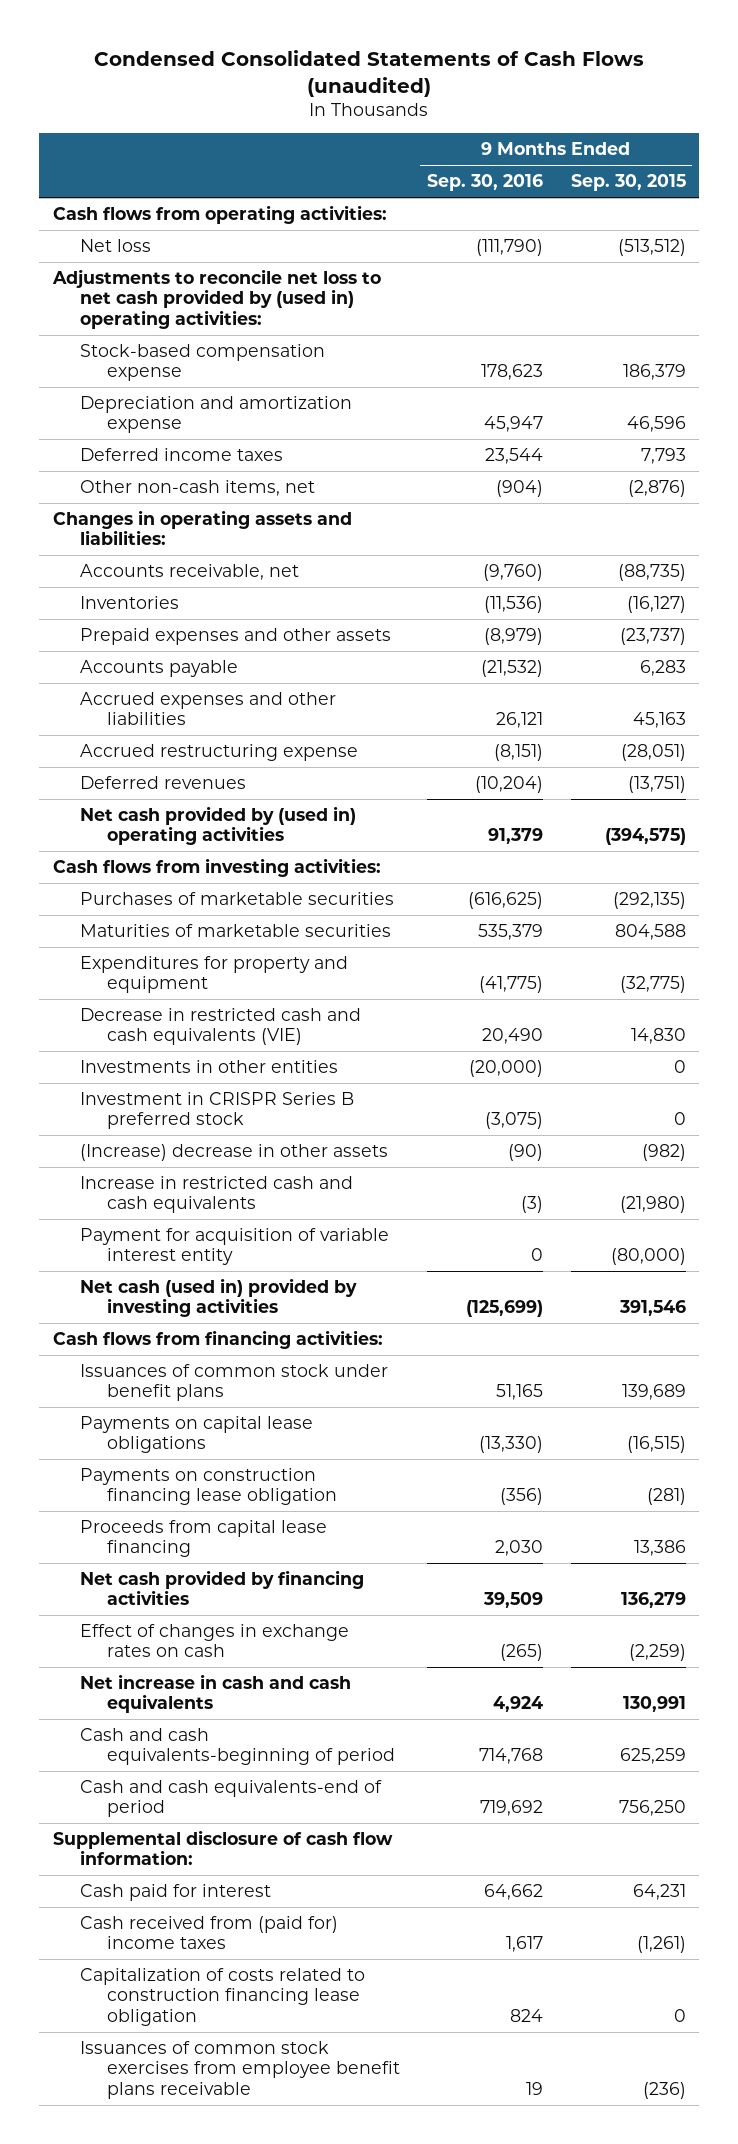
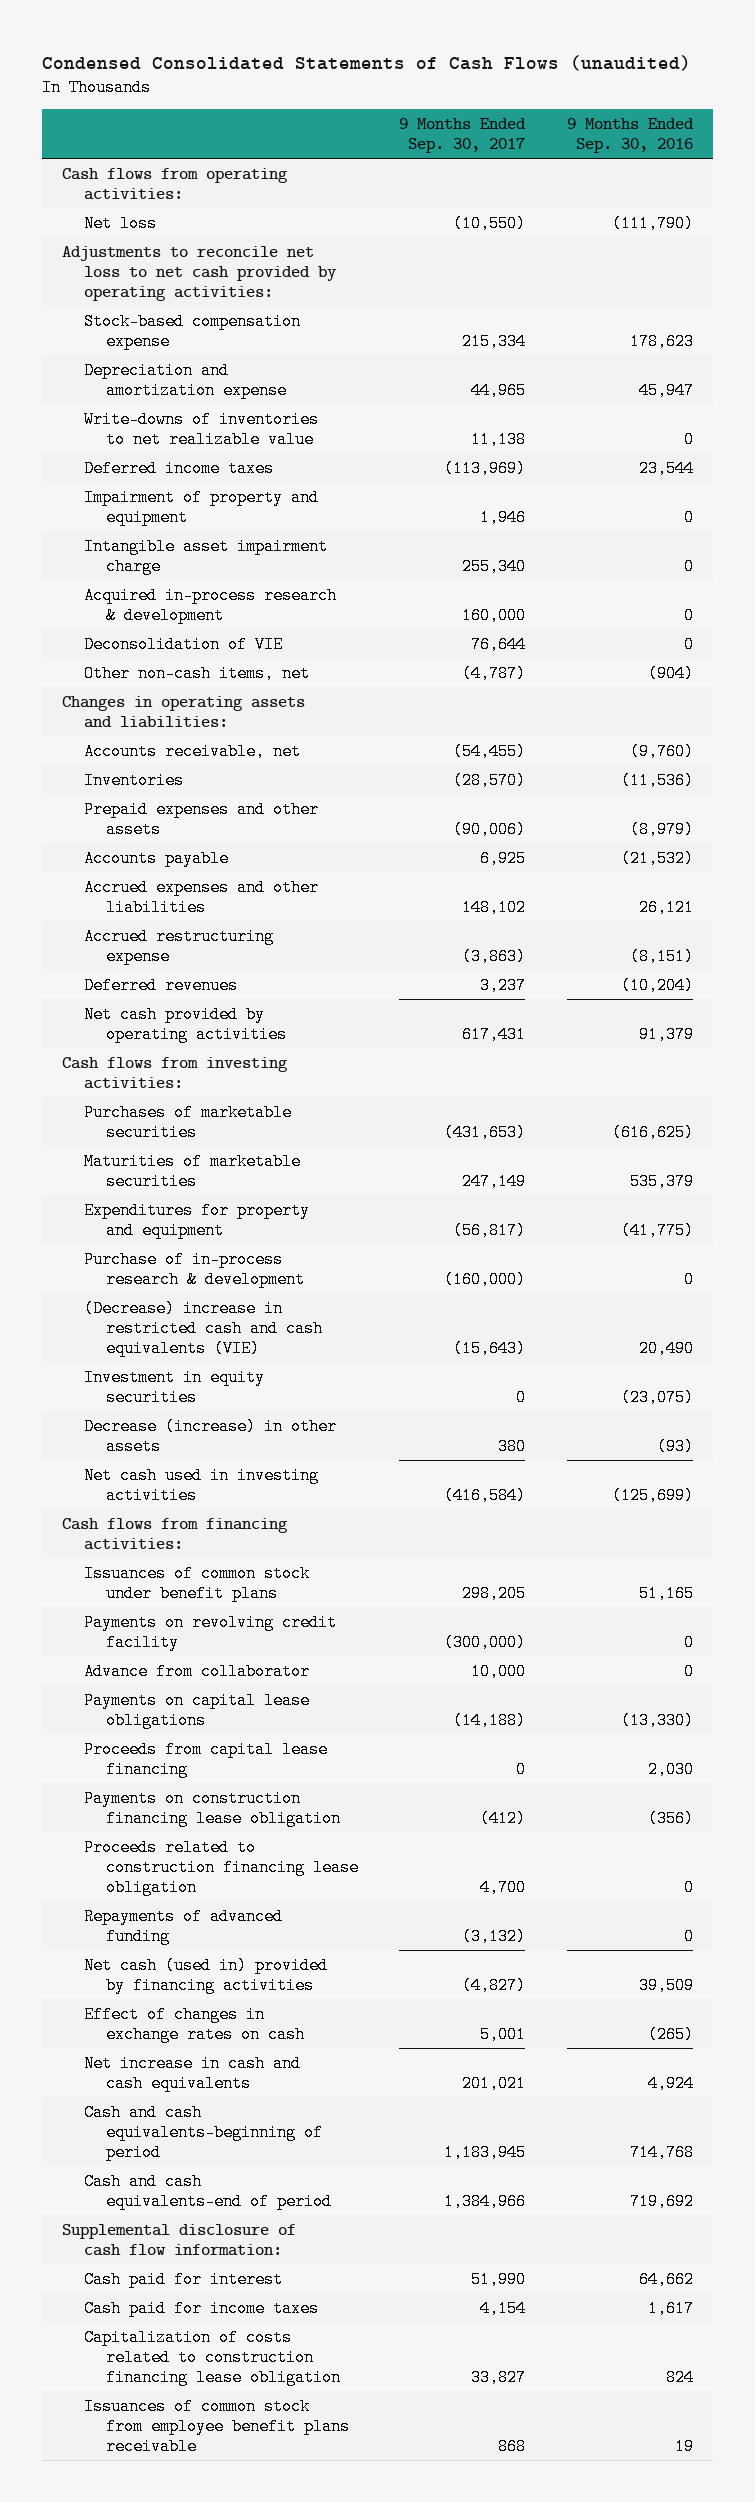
[570,174,686,192] Sep. 30, 2015 -> none
none -> [399,118,527,154] 9 Months Ended Sep. 30, 2017
[51,268,381,329] Adjustments to reconcile net loss to net cash provided by (used in) operating activities: -> [62,245,338,301] Adjustments to reconcile net loss to net cash provided by operating activities:
none -> [84,410,320,448] Write-downs of inventories to net realizable value
none -> [84,488,320,526] Impairment of property and equipment
none -> [84,537,329,575] Intangible asset impairment charge
none -> [84,586,338,624] Acquired in-process research & development
none -> [84,635,284,653] Deconsolidation of VIE
[79,805,356,846] Net cash provided by (used in) operating activities -> [84,1005,288,1043] Net cash provided by operating activities
[79,1059,338,1073] Investments in other entities -> none
[79,1091,354,1130] Investment in CRISPR Series B preferred stock -> none
[79,1175,353,1214] Increase in restricted cash and cash equivalents -> none
[79,1227,389,1266] Payment for acquisition of variable interest entity -> none
none -> [84,1250,306,1288] Purchase of in-process research & development
[79,1007,361,1046] Decrease in restricted cash and cash equivalents (VIE) -> [84,1299,324,1357] (Decrease) increase in restricted cash and cash equivalents (VIE)
none -> [84,1368,266,1406] Investment in equity securities
[79,1143,388,1161] (Increase) decrease in other assets -> [84,1417,338,1455] Decrease (increase) in other assets
[508,1143,544,1161] (90) -> [656,1437,694,1455] (93)
[79,1277,357,1318] Net cash (used in) provided by investing activities -> [84,1466,320,1504] Net cash used in investing activities
none -> [84,1613,338,1651] Payments on revolving credit facility
none -> [84,1662,311,1680] Advance from collaborator
[79,1467,337,1506] Payments on construction financing lease obligation -> [84,1789,342,1827] Payments on construction financing lease obligation
none -> [84,1838,360,1896] Proceeds related to construction financing lease obligation
none -> [84,1907,284,1945] Repayments of advanced funding
[79,1569,364,1606] Net cash provided by financing activities -> [84,1956,329,1994] Net cash (used in) provided by financing activities
[79,1915,338,1950] Cash received from (paid for) income taxes -> [84,2299,320,2317] Cash paid for income taxes
[79,2040,400,2099] Issuances of common stock exercises from employee benefit plans receivable -> [84,2397,351,2455] Issuances of common stock from employee benefit plans receivable

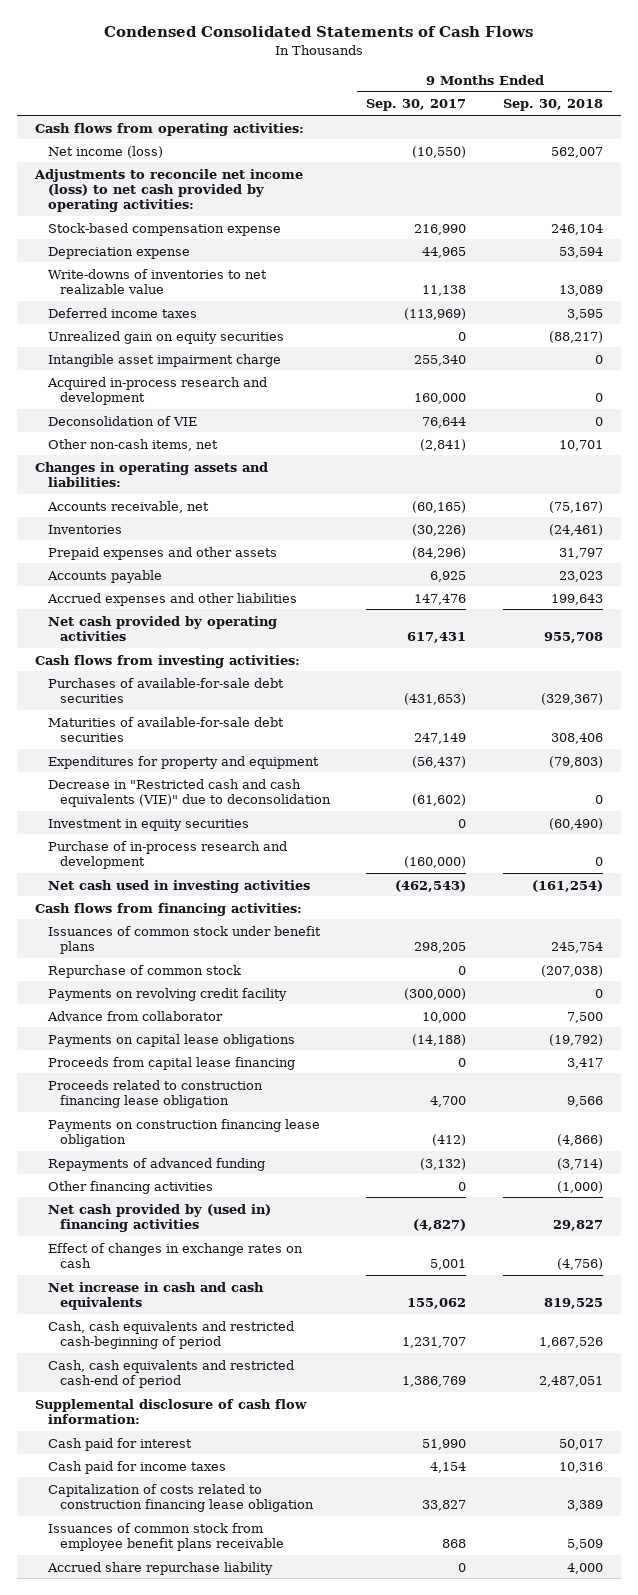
[41,54,691,71] Condensed Consolidated Statements of Cash Flows (unaudited) -> [104,26,534,38] Condensed Consolidated Statements of Cash Flows
[566,118,694,154] 9 Months Ended Sep. 30, 2016 -> none
none -> [502,99,603,112] Sep. 30, 2018
[84,214,158,232] Net loss -> [47,145,163,158] Net income (loss)
[62,245,338,301] Adjustments to reconcile net loss to net cash provided by operating activities: -> [34,168,304,212] Adjustments to reconcile net income (loss) to net cash provided by operating activities:
[462,332,527,350] 215,334 -> [414,223,467,235] 216,990
[84,361,288,399] Depreciation and amortization expense -> [47,246,190,259] Depreciation expense
[84,488,320,526] Impairment of property and equipment -> none
none -> [47,330,284,344] Unrealized gain on equity securities
[84,586,338,624] Acquired in-process research & development -> [46,376,267,405] Acquired in-process research and development
[462,664,527,682] (4,787) -> [420,438,467,451] (2,841)
[453,742,527,760] (54,455) -> [412,500,467,513] (60,165)
[453,771,527,789] (28,570) -> [412,523,467,536] (30,226)
[453,820,527,838] (90,006) -> [412,546,467,559] (84,296)
[84,927,275,965] Accrued restructuring expense -> none
[84,976,239,994] Deferred revenues -> none
[462,898,527,916] 148,102 -> [414,593,467,605] 147,476
[84,1250,306,1288] Purchase of in-process research & development -> none
[84,1103,293,1141] Purchases of marketable securities -> [47,677,284,703] Purchases of available-for-sale debt securities
[84,1152,302,1190] Maturities of marketable securities -> [47,716,284,742] Maturities of available-for-sale debt securities
[453,1221,527,1239] (56,817) -> [412,755,467,768] (56,437)
[84,1299,324,1357] (Decrease) increase in restricted cash and cash equivalents (VIE) -> [47,778,331,807] Decrease in "Restricted cash and cash equivalents (VIE)" due to deconsolidation
[453,1339,527,1357] (15,643) -> [412,793,467,806] (61,602)
[84,1417,338,1455] Decrease (increase) in other assets -> none
none -> [47,840,287,869] Purchase of in-process research and development
[444,1486,527,1504] (416,584) -> [395,879,467,892] (462,543)
none -> [47,964,241,978] Repurchase of common stock
[84,1789,342,1827] Payments on construction financing lease obligation -> [47,1118,320,1147] Payments on construction financing lease obligation
none -> [47,1180,213,1194] Other financing activities
[84,1956,329,1994] Net cash (used in) provided by financing activities -> [47,1203,271,1232] Net cash provided by (used in) financing activities
[462,2074,527,2092] 201,021 -> [407,1297,467,1309] 155,062
[84,2103,324,2161] Cash and cash equivalents-beginning of period -> [47,1320,294,1349] Cash, cash equivalents and restricted cash-beginning of period
[444,2143,527,2161] 1,183,945 -> [402,1336,467,1348] 1,231,707
[84,2172,333,2210] Cash and cash equivalents-end of period -> [47,1359,294,1388] Cash, cash equivalents and restricted cash-end of period
[444,2192,527,2210] 1,384,966 -> [402,1375,467,1387] 1,386,769
none -> [46,1561,273,1575] Accrued share repurchase liability

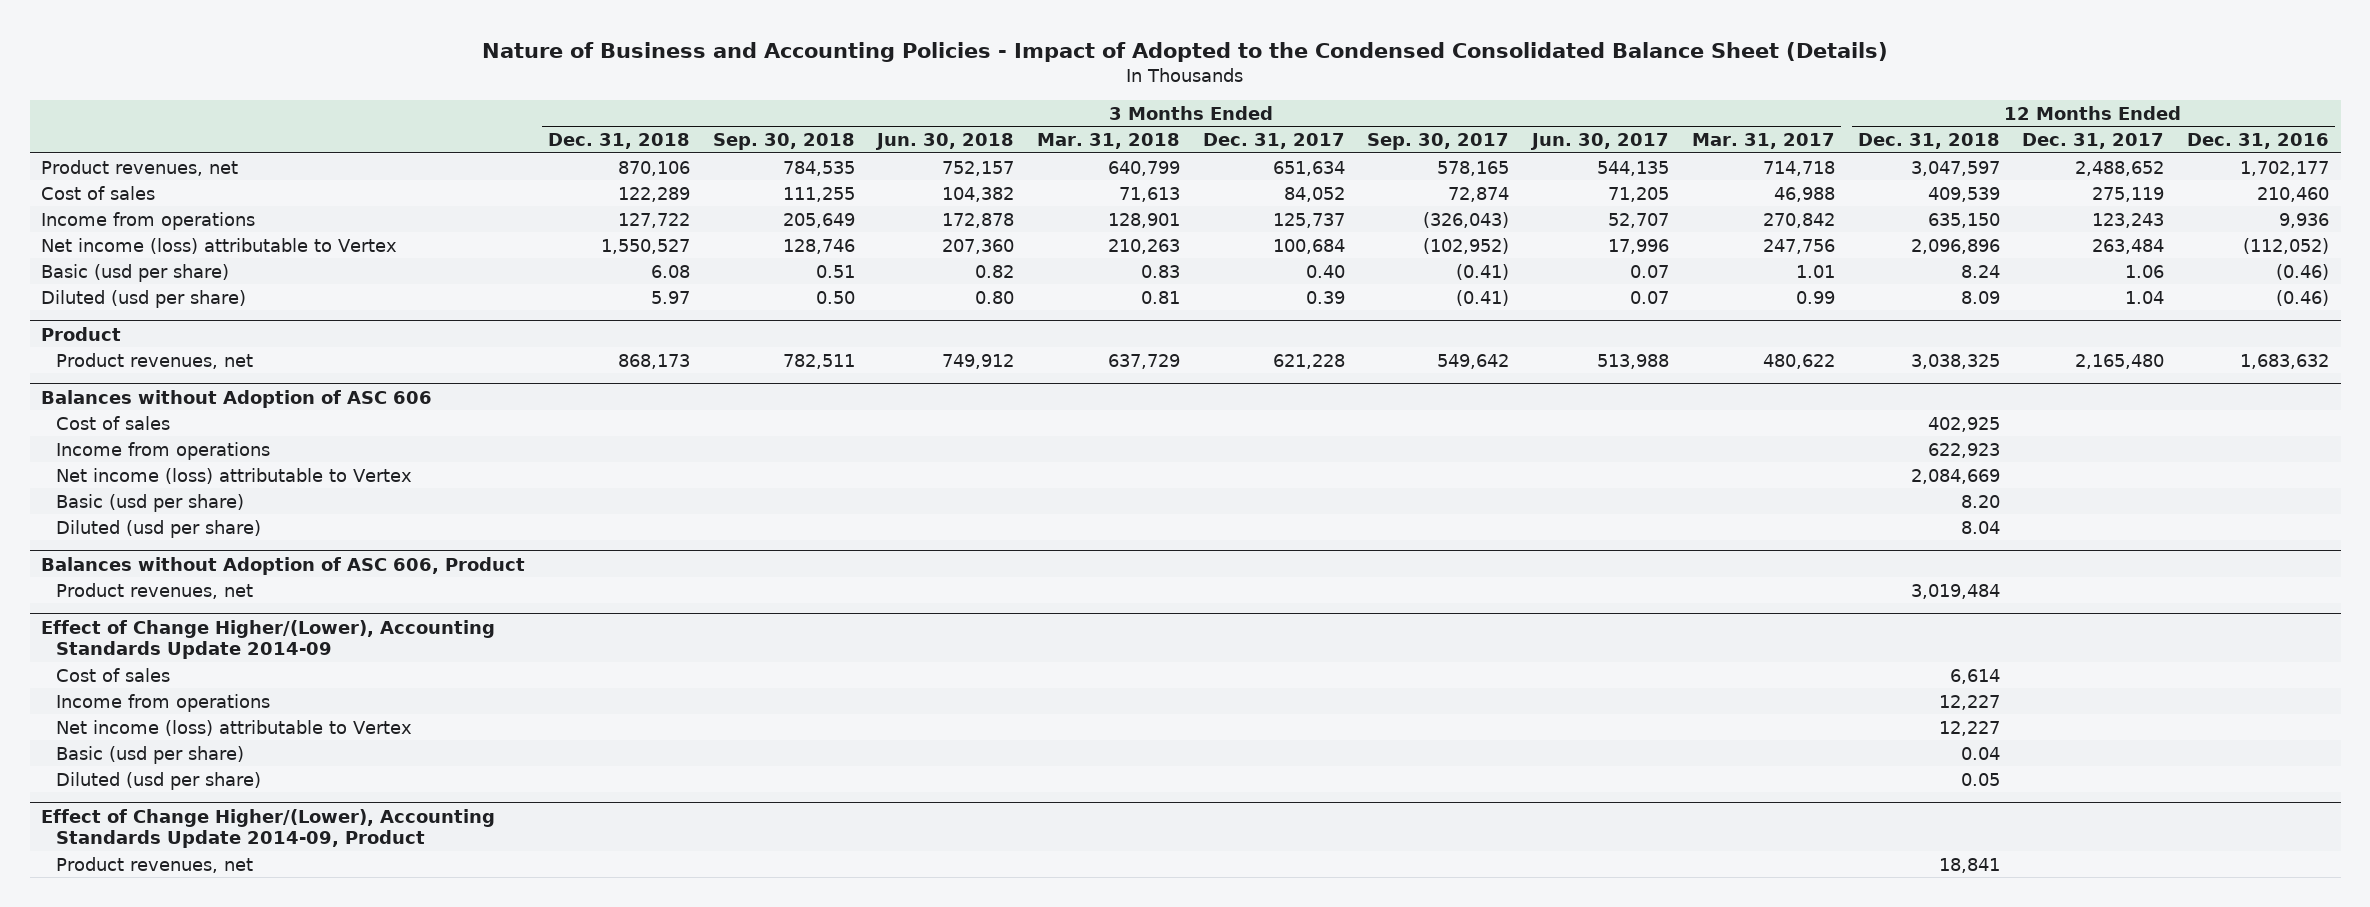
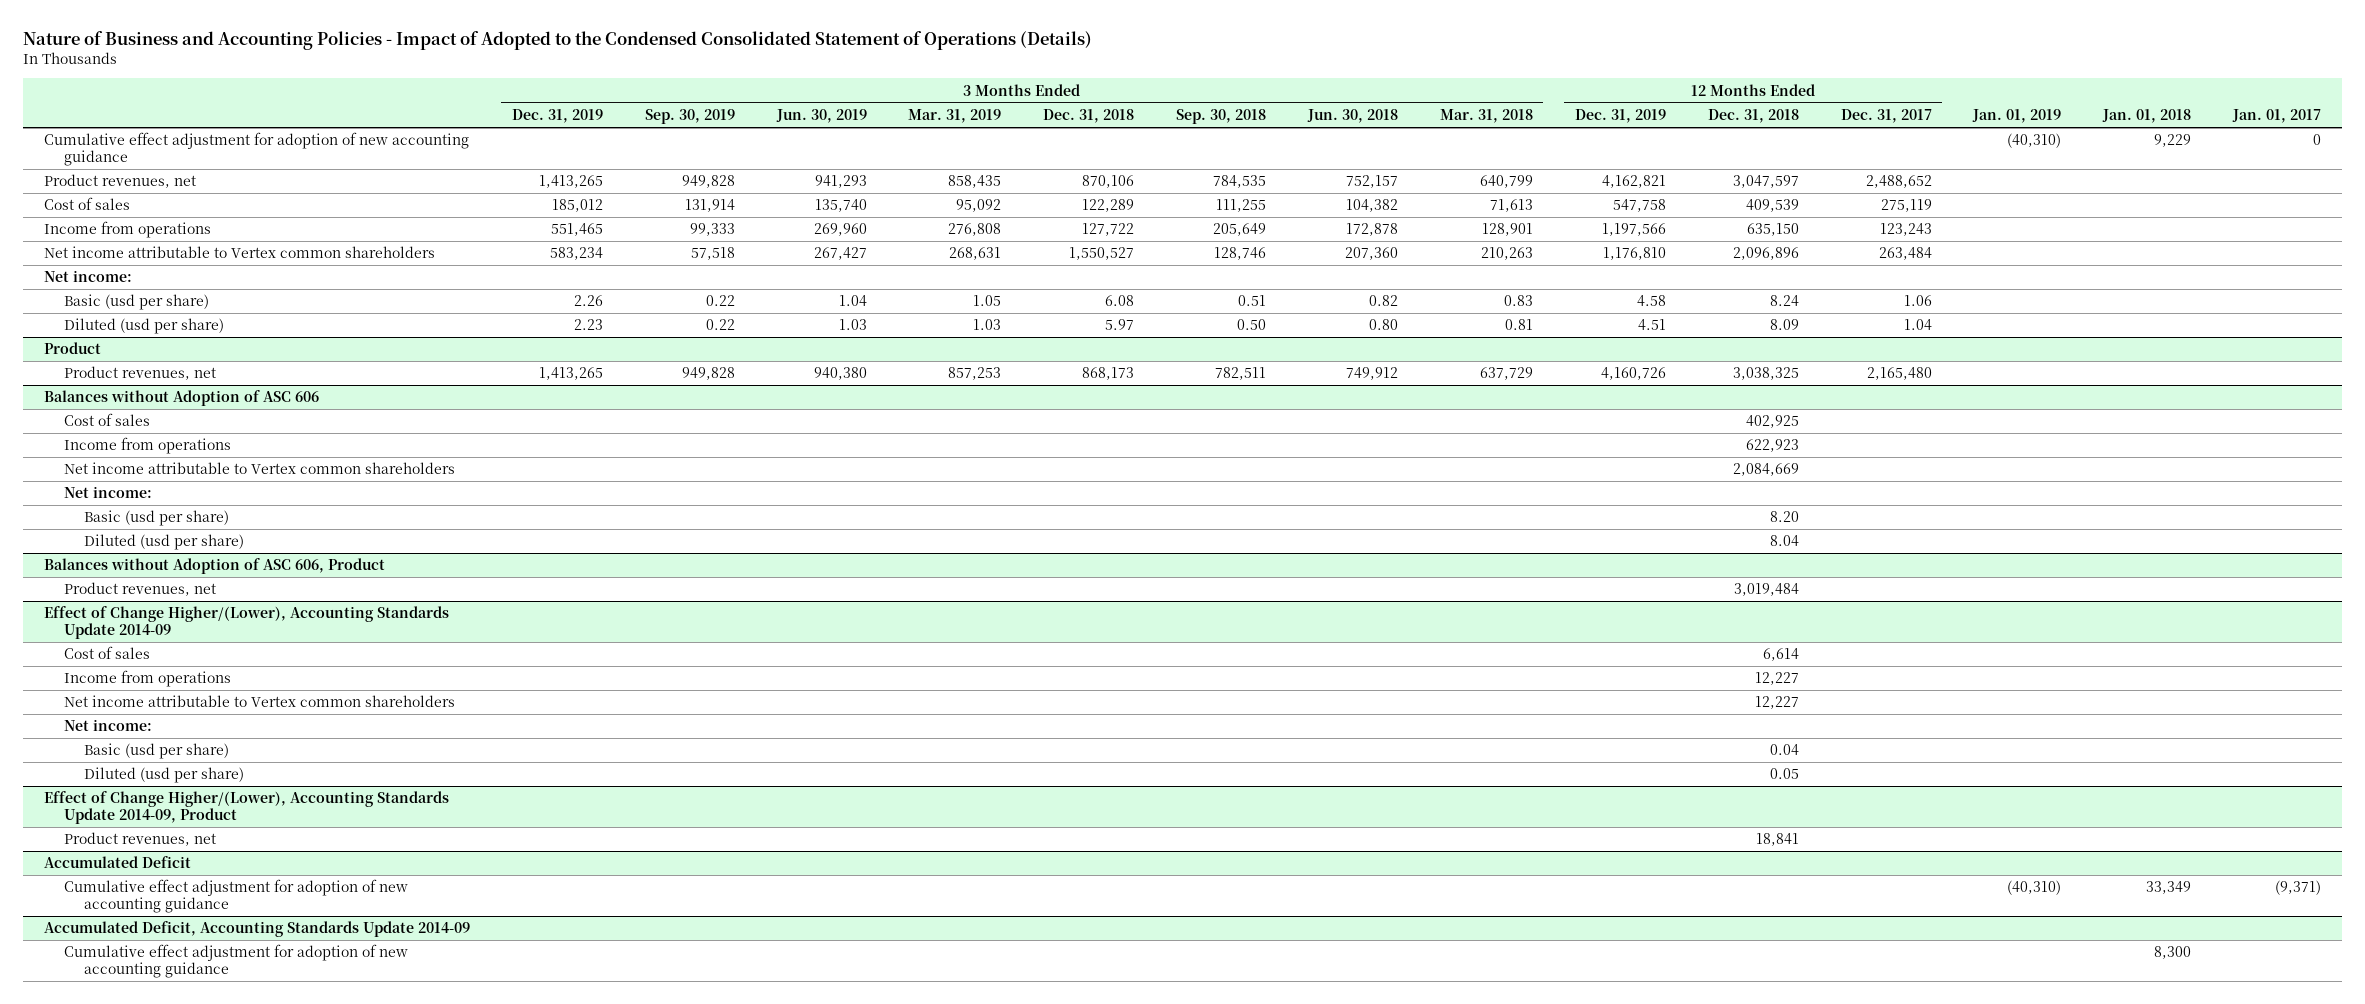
[482,41,1889,62] Nature of Business and Accounting Policies - Impact of Adopted to the Condensed Consolidated Balance Sheet (Details) -> [22,31,1092,51] Nature of Business and Accounting Policies - Impact of Adopted to the Condensed Consolidated Statement of Operations (Details)
[1202,132,1345,149] Dec. 31, 2017 -> none
[1367,132,1510,150] Sep. 30, 2017 -> none
[1530,132,1670,150] Jun. 30, 2017 -> none
[1691,132,1835,149] Mar. 31, 2017 -> none
[2187,132,2330,149] Dec. 31, 2016 -> none
none -> [511,109,603,124] Dec. 31, 2019
none -> [644,109,735,125] Sep. 30, 2019
none -> [775,109,867,124] Jun. 30, 2019
none -> [908,109,1002,124] Mar. 31, 2019
none -> [1574,109,1666,124] Dec. 31, 2019
none -> [1972,109,2062,124] Jan. 01, 2019
none -> [2102,109,2192,124] Jan. 01, 2018
none -> [2232,109,2322,124] Jan. 01, 2017
none -> [43,132,469,166] Cumulative effect adjustment for adoption of new accounting guidance
[41,237,398,254] Net income (loss) attributable to Vertex -> [43,246,435,259] Net income attributable to Vertex common shareholders
none -> [43,270,132,283] Net income:
[55,467,412,484] Net income (loss) attributable to Vertex -> [64,462,456,475] Net income attributable to Vertex common shareholders
none -> [64,486,153,499] Net income:
[55,719,412,736] Net income (loss) attributable to Vertex -> [64,695,456,708] Net income attributable to Vertex common shareholders
none -> [64,719,153,732] Net income:
none -> [43,856,191,869] Accumulated Deficit
none -> [64,879,409,913] Cumulative effect adjustment for adoption of new accounting guidance
none -> [43,921,470,938] Accumulated Deficit, Accounting Standards Update 2014-09
none -> [64,944,409,978] Cumulative effect adjustment for adoption of new accounting guidance

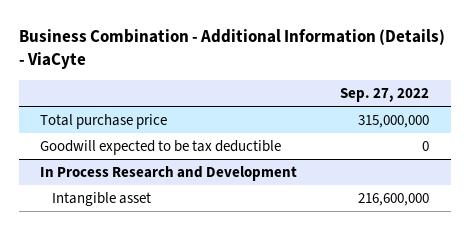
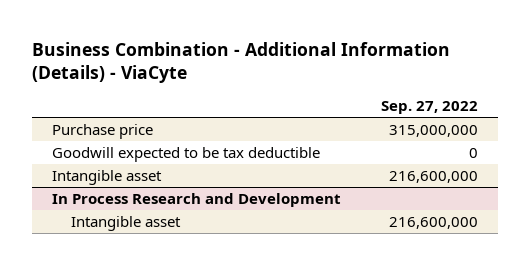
[40,114,168,130] Total purchase price -> [52,123,154,139] Purchase price
none -> [52,169,163,185] Intangible asset

